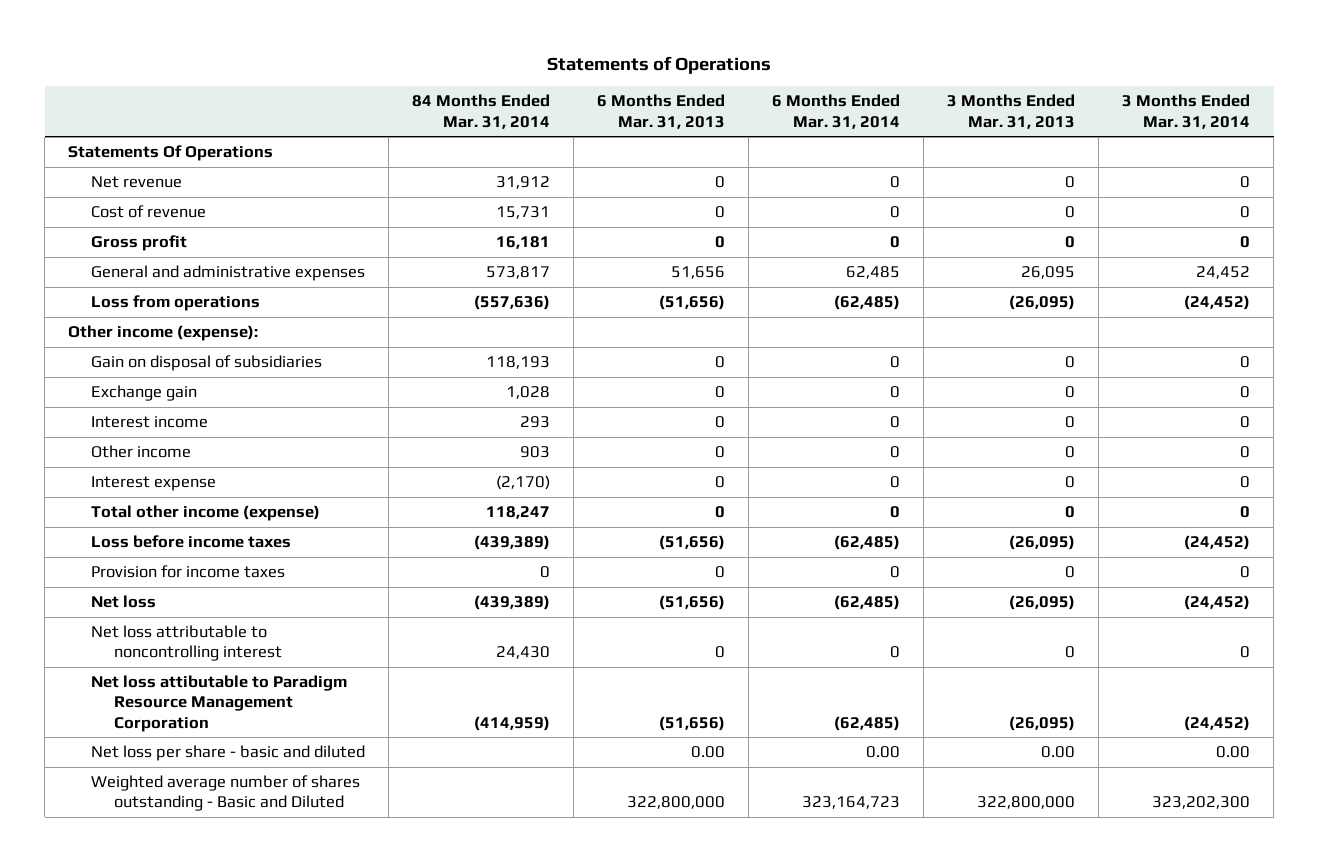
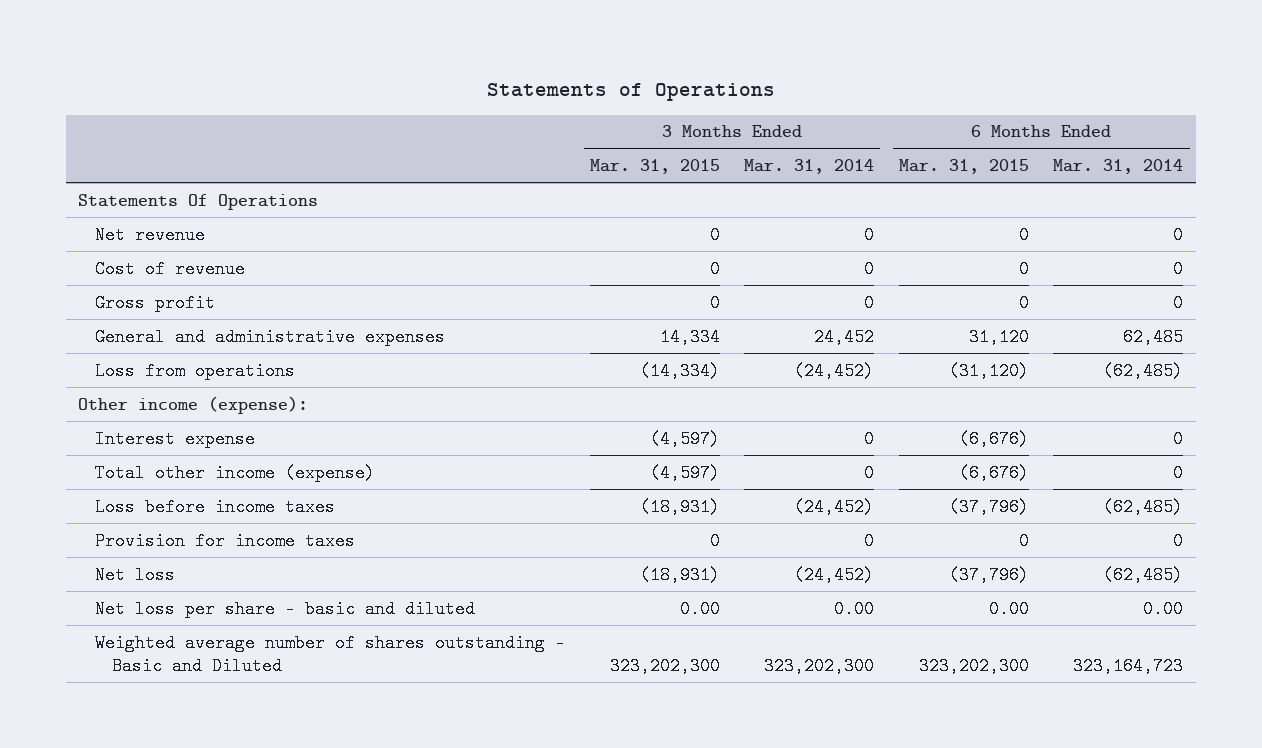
[412,94,551,129] 84 Months Ended Mar. 31, 2014 -> none
[597,94,726,129] 6 Months Ended Mar. 31, 2013 -> none
[947,94,1076,129] 3 Months Ended Mar. 31, 2013 -> none
none -> [589,159,720,175] Mar. 31, 2015
none -> [898,159,1029,175] Mar. 31, 2015
[90,355,322,372] Gain on disposal of subsidiaries -> none
[90,385,197,402] Exchange gain -> none
[90,416,208,429] Interest income -> none
[90,445,191,459] Other income -> none
[90,625,282,662] Net loss attributable to noncontrolling interest -> none
[90,675,347,732] Net loss attibutable to Paradigm Resource Management Corporation -> none

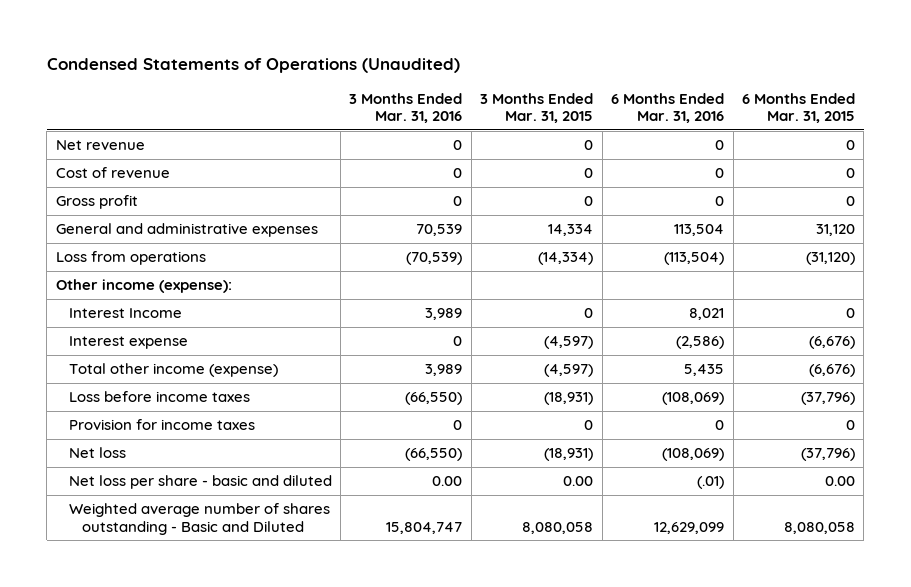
[486,82,775,101] Statements of Operations -> [46,57,460,73] Condensed Statements of Operations (Unaudited)
[744,159,875,175] Mar. 31, 2014 -> none
[1053,159,1184,175] Mar. 31, 2014 -> none
none -> [349,92,463,124] 3 Months Ended Mar. 31, 2016
none -> [611,92,725,124] 6 Months Ended Mar. 31, 2016
[78,193,319,210] Statements Of Operations -> none
none -> [68,308,182,319] Interest Income
[609,656,720,675] 323,202,300 -> [522,521,594,534] 8,080,058
[918,656,1029,675] 323,202,300 -> [783,521,855,534] 8,080,058

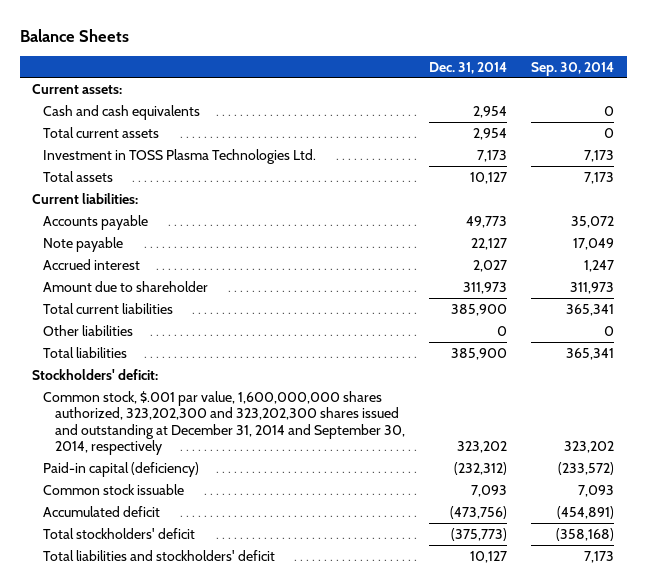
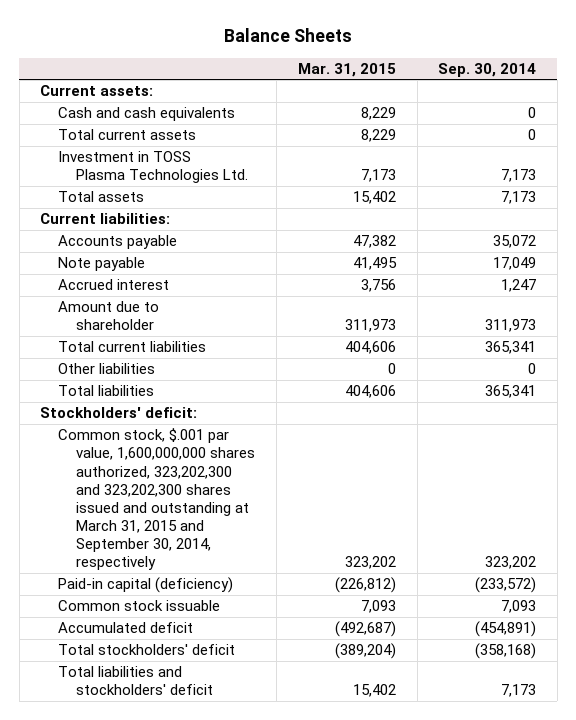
[429,61,508,74] Dec. 31, 2014 -> none
none -> [297,62,396,77] Mar. 31, 2015
[43,390,405,456] Common stock, $.001 par value, 1,600,000,000 shares authorized, 323,202,300 and 323,202,300 shares issued and outstanding at December 31, 2014 and September 30, 2014, respectively -> [58,428,256,571] Common stock, $.001 par value, 1,600,000,000 shares authorized, 323,202,300 and 323,202,300 shares issued and outstanding at March 31, 2015 and September 30, 2014, respectively

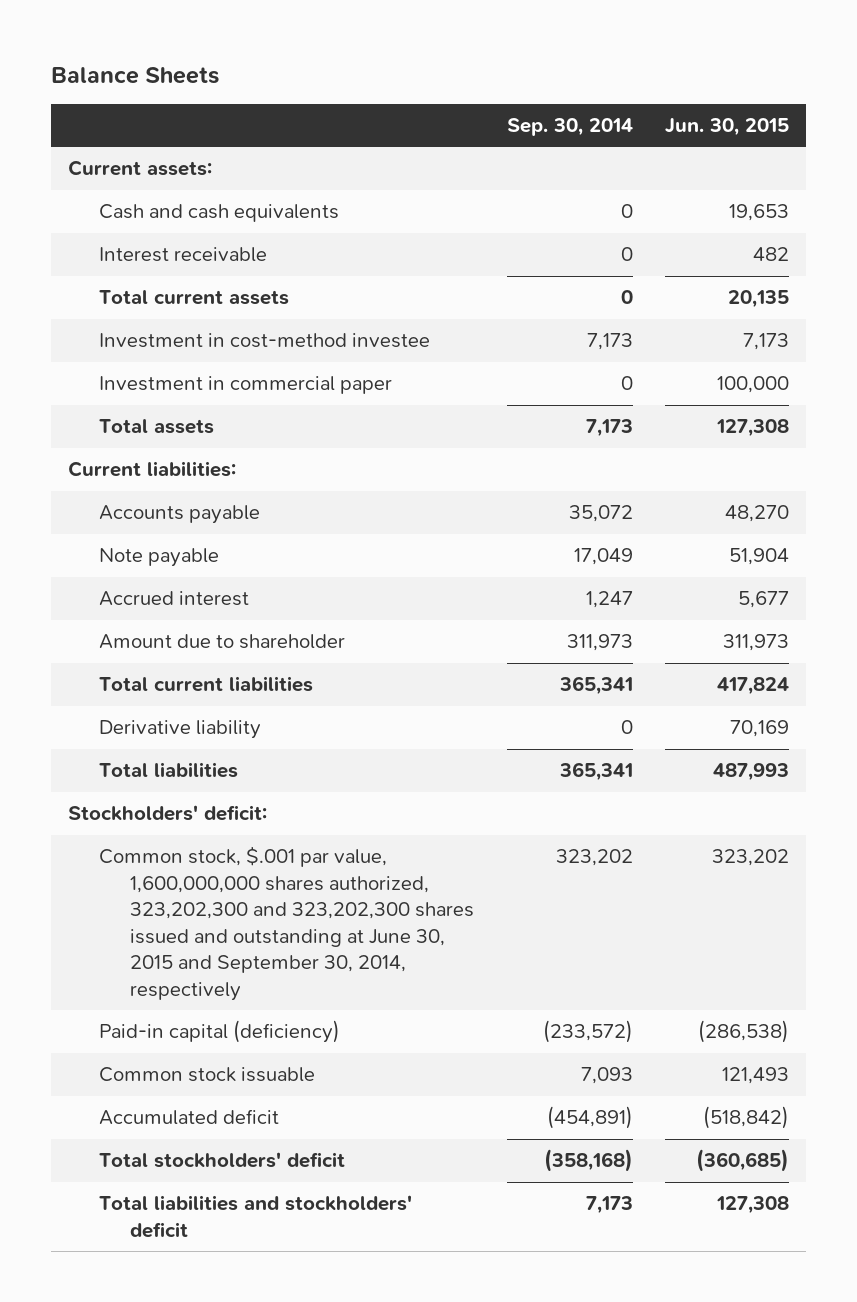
[297,62,396,77] Mar. 31, 2015 -> none
none -> [665,117,790,136] Jun. 30, 2015
none -> [98,247,267,263] Interest receivable
[58,151,249,184] Investment in TOSS Plasma Technologies Ltd. -> [98,333,430,349] Investment in cost-method investee
none -> [98,376,392,395] Investment in commercial paper
[58,363,156,375] Other liabilities -> none
none -> [98,720,261,740] Derivative liability
[58,428,256,571] Common stock, $.001 par value, 1,600,000,000 shares authorized, 323,202,300 and 323,202,300 shares issued and outstanding at March 31, 2015 and September 30, 2014, respectively -> [98,846,474,1001] Common stock, $.001 par value, 1,600,000,000 shares authorized, 323,202,300 and 323,202,300 shares issued and outstanding at June 30, 2015 and September 30, 2014, respectively

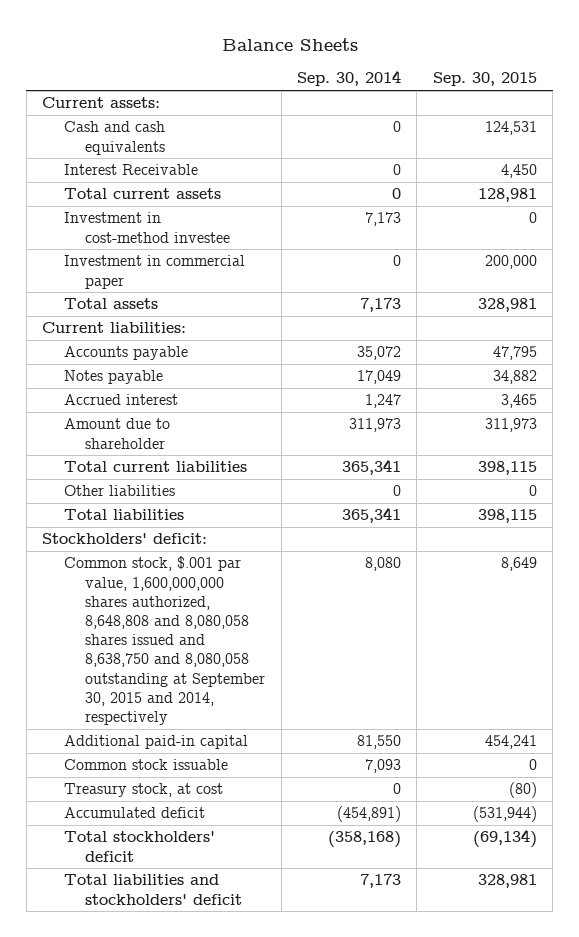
[665,117,790,136] Jun. 30, 2015 -> none
none -> [432,72,537,87] Sep. 30, 2015
[98,247,267,263] Interest receivable -> [63,164,198,176] Interest Receivable
[98,548,219,568] Note payable -> [63,370,163,385] Notes payable
[98,720,261,740] Derivative liability -> none
none -> [63,485,175,497] Other liabilities
[98,846,474,1001] Common stock, $.001 par value, 1,600,000,000 shares authorized, 323,202,300 and 323,202,300 shares issued and outstanding at June 30, 2015 and September 30, 2014, respectively -> [63,556,266,725] Common stock, $.001 par value, 1,600,000,000 shares authorized, 8,648,808 and 8,080,058 shares issued and 8,638,750 and 8,080,058 outstanding at September 30, 2015 and 2014, respectively
[555,849,633,867] 323,202 -> [365,557,402,572] 8,080
[98,1020,340,1044] Paid-in capital (deficiency) -> [63,735,248,750] Additional paid-in capital
[542,1020,633,1044] (233,572) -> [357,735,402,750] 81,550
none -> [63,783,223,798] Treasury stock, at cost

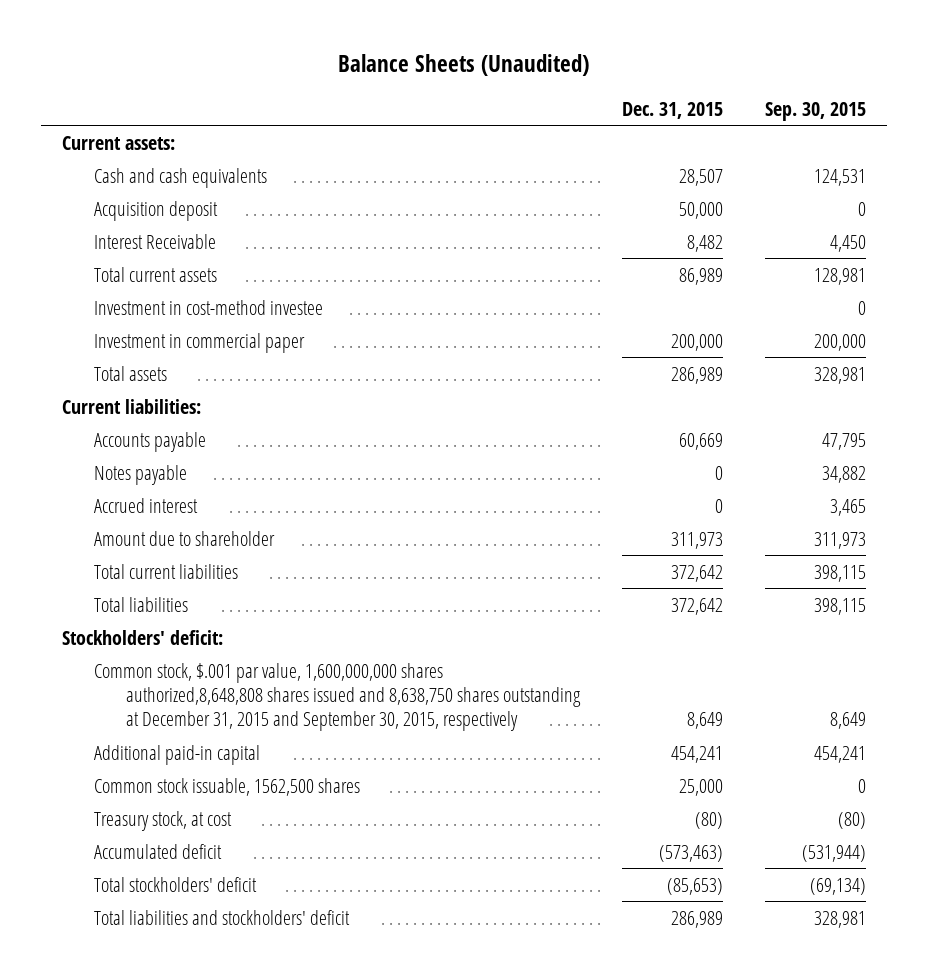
[221,37,358,51] Balance Sheets -> [337,54,589,77] Balance Sheets (Unaudited)
[297,70,402,87] Sep. 30, 2014 -> none
none -> [621,101,723,119] Dec. 31, 2015
none -> [93,200,218,221] Acquisition deposit
[63,485,175,497] Other liabilities -> none
[63,556,266,725] Common stock, $.001 par value, 1,600,000,000 shares authorized, 8,648,808 and 8,080,058 shares issued and 8,638,750 and 8,080,058 outstanding at September 30, 2015 and 2014, respectively -> [93,662,581,732] Common stock, $.001 par value, 1,600,000,000 shares authorized,8,648,808 shares issued and 8,638,750 shares outstanding at December 31, 2015 and September 30, 2015, respectively
[63,759,228,771] Common stock issuable -> [93,777,360,796] Common stock issuable, 1562,500 shares

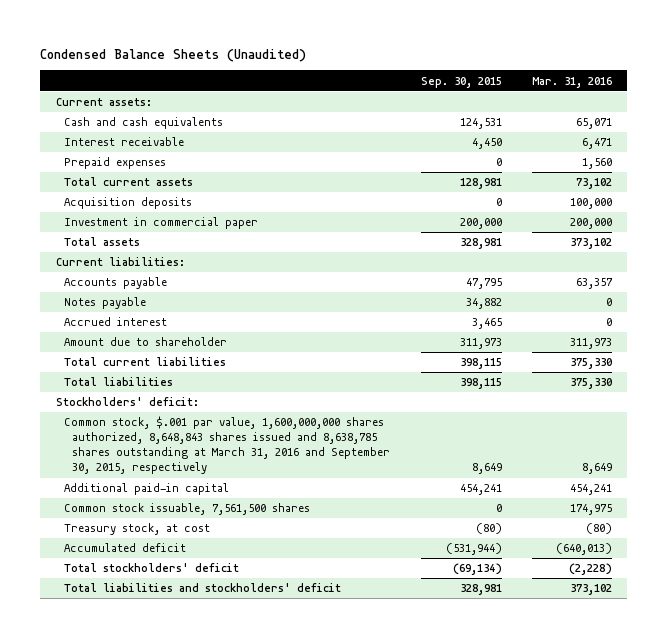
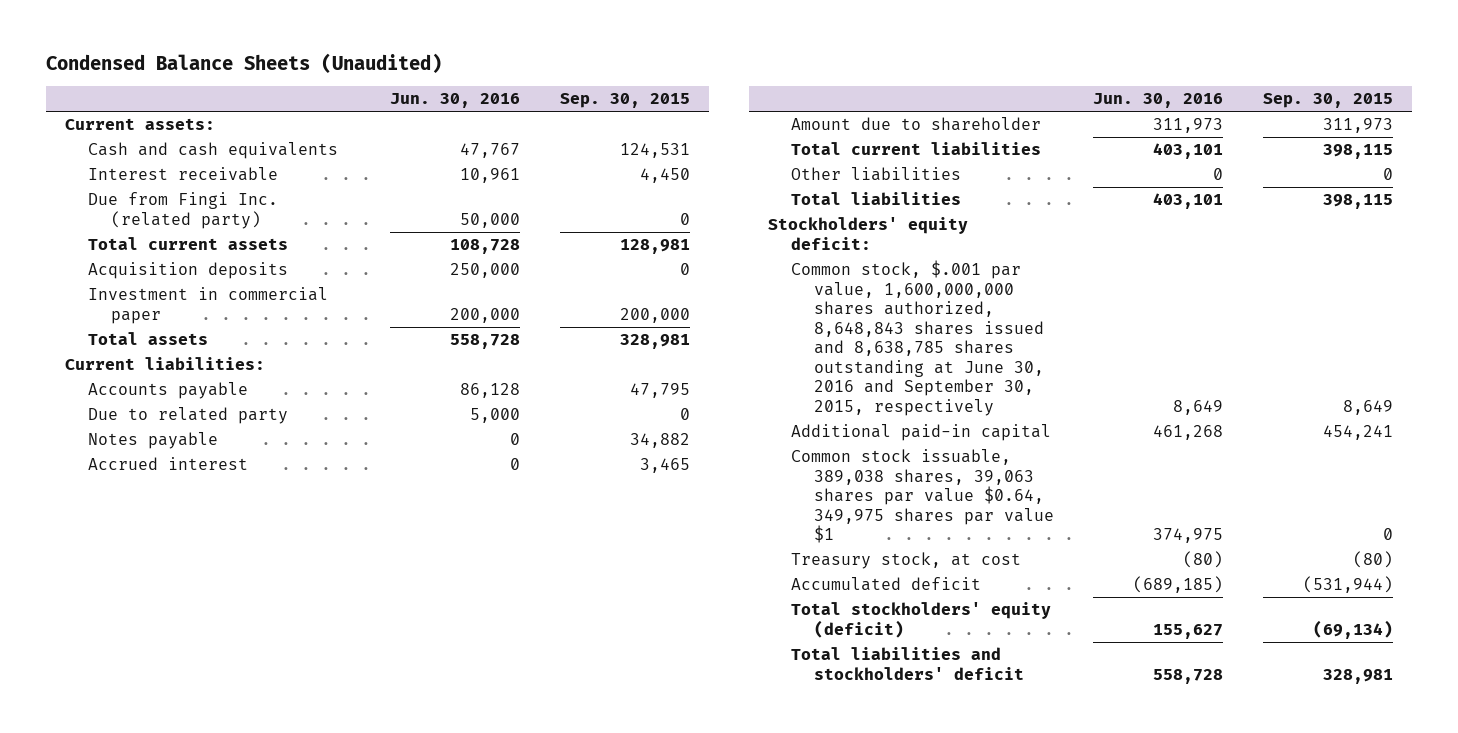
[531,76,612,88] Mar. 31, 2016 -> none
none -> [390,93,521,109] Jun. 30, 2016
[63,157,166,170] Prepaid expenses -> none
none -> [88,192,279,229] Due from Fingi Inc. (related party)
none -> [88,407,289,425] Due to related party
none -> [791,167,962,182] Other liabilities
[55,397,199,407] Stockholders' deficit: -> [768,217,969,250] Stockholders' equity deficit:
[63,416,391,475] Common stock, $.001 par value, 1,600,000,000 shares authorized, 8,648,843 shares issued and 8,638,785 shares outstanding at March 31, 2016 and September 30, 2015, respectively -> [791,260,1045,416] Common stock, $.001 par value, 1,600,000,000 shares authorized, 8,648,843 shares issued and 8,638,785 shares outstanding at June 30, 2016 and September 30, 2015, respectively
[63,503,310,516] Common stock issuable, 7,561,500 shares -> [791,449,1055,544] Common stock issuable, 389,038 shares, 39,063 shares par value $0.64, 349,975 shares par value $1
[63,563,239,573] Total stockholders' deficit -> [791,602,1052,638] Total stockholders' equity (deficit)

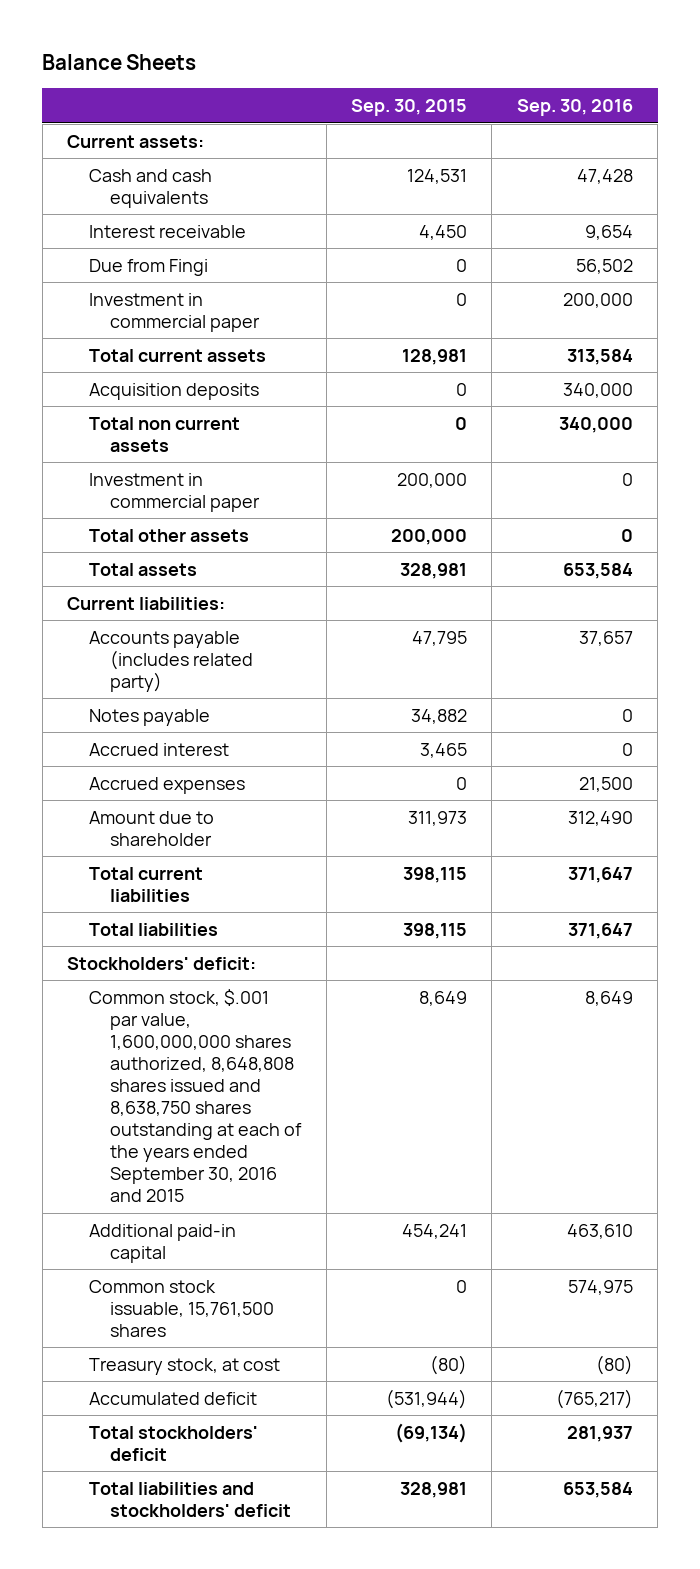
[45,53,442,74] Condensed Balance Sheets (Unaudited) -> [42,54,197,71] Balance Sheets
[390,93,521,109] Jun. 30, 2016 -> none
none -> [516,98,633,116] Sep. 30, 2016
[88,192,279,229] Due from Fingi Inc. (related party) -> [88,258,208,276] Due from Fingi
none -> [88,292,261,332] Investment in commercial paper
none -> [88,416,240,452] Total non current assets
none -> [88,528,249,542] Total other assets
[88,407,289,425] Due to related party -> none
[88,382,249,400] Accounts payable -> [88,630,254,692] Accounts payable (includes related party)
none -> [88,776,245,794] Accrued expenses
[791,167,962,182] Other liabilities -> none
[768,217,969,250] Stockholders' equity deficit: -> [67,956,257,970] Stockholders' deficit:
[791,260,1045,416] Common stock, $.001 par value, 1,600,000,000 shares authorized, 8,648,843 shares issued and 8,638,785 shares outstanding at June 30, 2016 and September 30, 2015, respectively -> [88,988,303,1202] Common stock, $.001 par value, 1,600,000,000 shares authorized, 8,648,808 shares issued and 8,638,750 shares outstanding at each of the years ended September 30, 2016 and 2015
[791,449,1055,544] Common stock issuable, 389,038 shares, 39,063 shares par value $0.64, 349,975 shares par value $1 -> [88,1279,275,1337] Common stock issuable, 15,761,500 shares
[791,602,1052,638] Total stockholders' equity (deficit) -> [88,1425,258,1461] Total stockholders' deficit

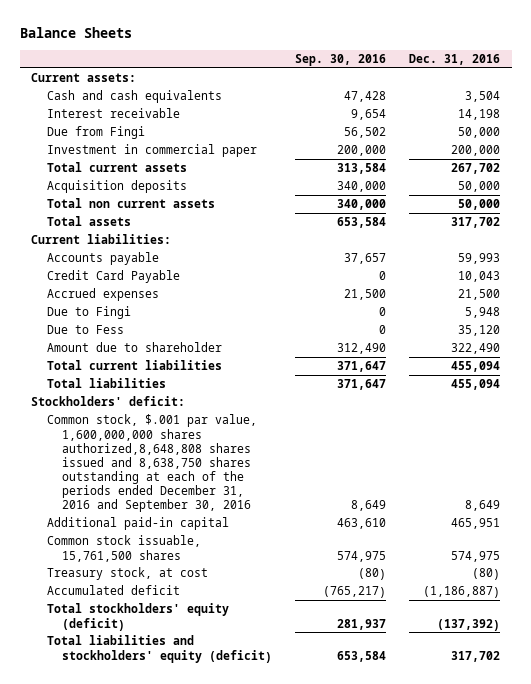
[351,98,468,116] Sep. 30, 2015 -> none
none -> [409,53,501,65] Dec. 31, 2016
[88,472,261,512] Investment in commercial paper -> none
[88,528,249,542] Total other assets -> none
[88,708,210,726] Notes payable -> none
[88,742,229,756] Accrued interest -> none
[88,630,254,692] Accounts payable (includes related party) -> [46,252,159,266] Accounts payable
none -> [46,270,180,284] Credit Card Payable
none -> [46,306,131,320] Due to Fingi
none -> [46,325,124,335] Due to Fess
[88,988,303,1202] Common stock, $.001 par value, 1,600,000,000 shares authorized, 8,648,808 shares issued and 8,638,750 shares outstanding at each of the years ended September 30, 2016 and 2015 -> [46,414,257,513] Common stock, $.001 par value, 1,600,000,000 shares authorized,8,648,808 shares issued and 8,638,750 shares outstanding at each of the periods ended December 31, 2016 and September 30, 2016
[88,1425,258,1461] Total stockholders' deficit -> [46,603,229,631] Total stockholders' equity (deficit)
[88,1481,292,1517] Total liabilities and stockholders' deficit -> [46,635,273,663] Total liabilities and stockholders' equity (deficit)

